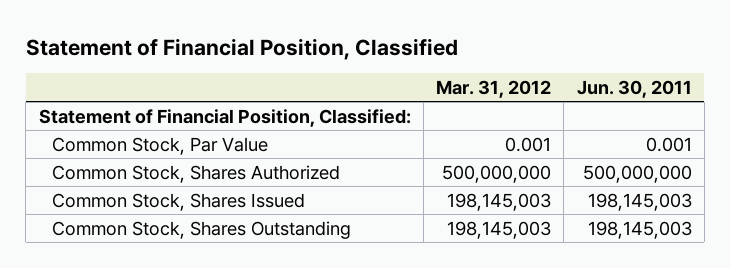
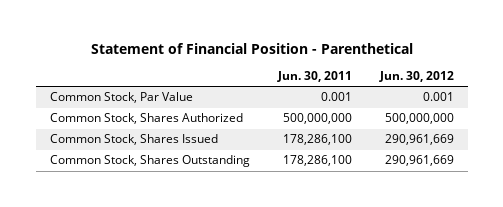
[25,37,458,60] Statement of Financial Position, Classified -> [90,42,413,54] Statement of Financial Position - Parenthetical
[436,79,552,98] Mar. 31, 2012 -> none
none -> [378,71,454,83] Jun. 30, 2012
[38,108,411,127] Statement of Financial Position, Classified: -> none
[587,192,692,211] 198,145,003 -> [282,134,352,146] 178,286,100
[587,220,692,239] 198,145,003 -> [282,155,352,167] 178,286,100

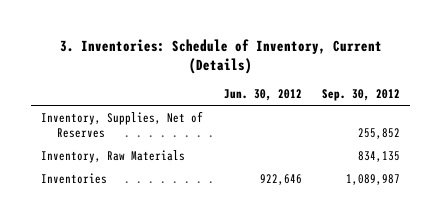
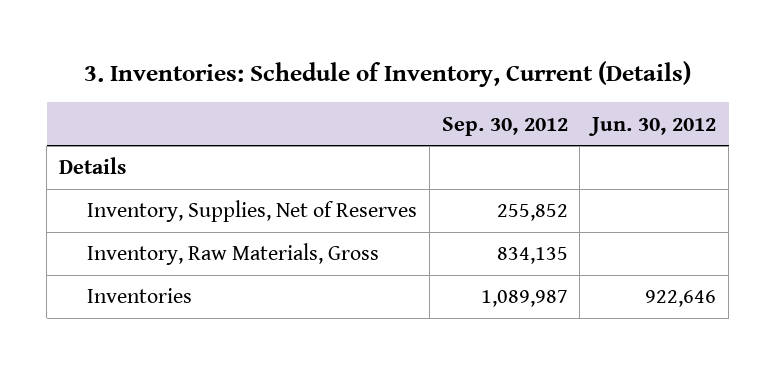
none -> [58,157,126,175] Details
[41,149,186,163] Inventory, Raw Materials -> [86,243,379,266] Inventory, Raw Materials, Gross

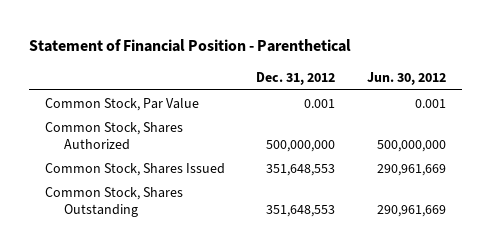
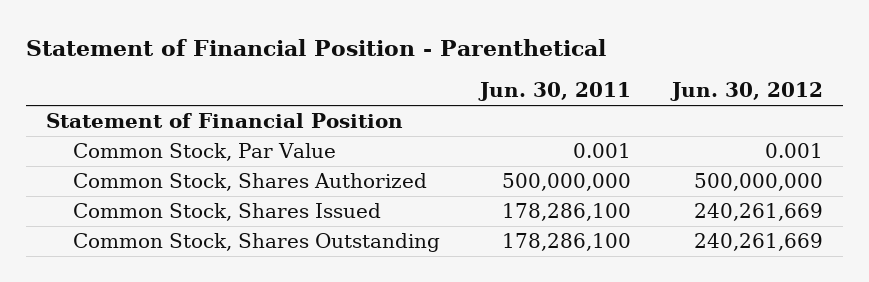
[256,72,336,86] Dec. 31, 2012 -> none
none -> [478,82,632,102] Jun. 30, 2011
none -> [46,113,404,129] Statement of Financial Position
[376,163,446,176] 290,961,669 -> [693,203,823,222] 240,261,669
[376,205,446,218] 290,961,669 -> [693,233,823,252] 240,261,669

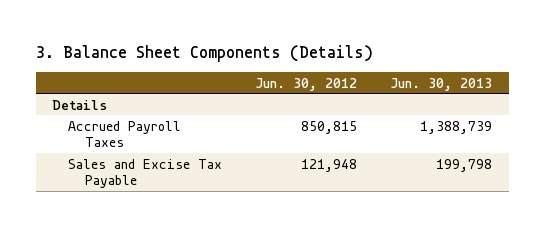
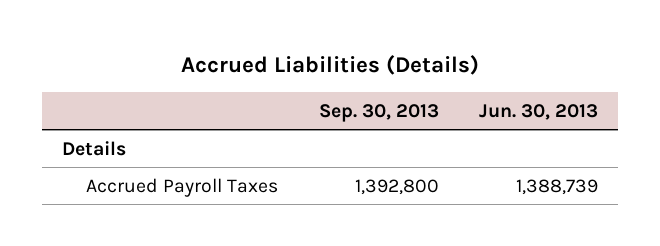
[35,44,373,62] 3. Balance Sheet Components (Details) -> [181,55,480,76] Accrued Liabilities (Details)
[255,77,358,91] Jun. 30, 2012 -> none
none -> [318,103,439,122] Sep. 30, 2013
[68,158,223,189] Sales and Excise Tax Payable -> none

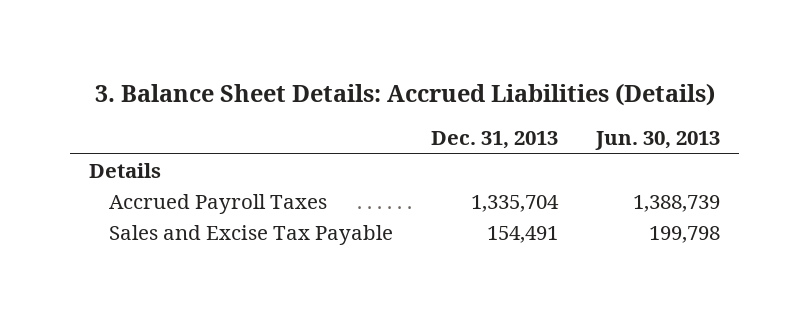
[181,55,480,76] Accrued Liabilities (Details) -> [94,82,715,106] 3. Balance Sheet Details: Accrued Liabilities (Details)
[318,103,439,122] Sep. 30, 2013 -> none
none -> [430,131,558,150] Dec. 31, 2013
none -> [108,224,393,245] Sales and Excise Tax Payable

